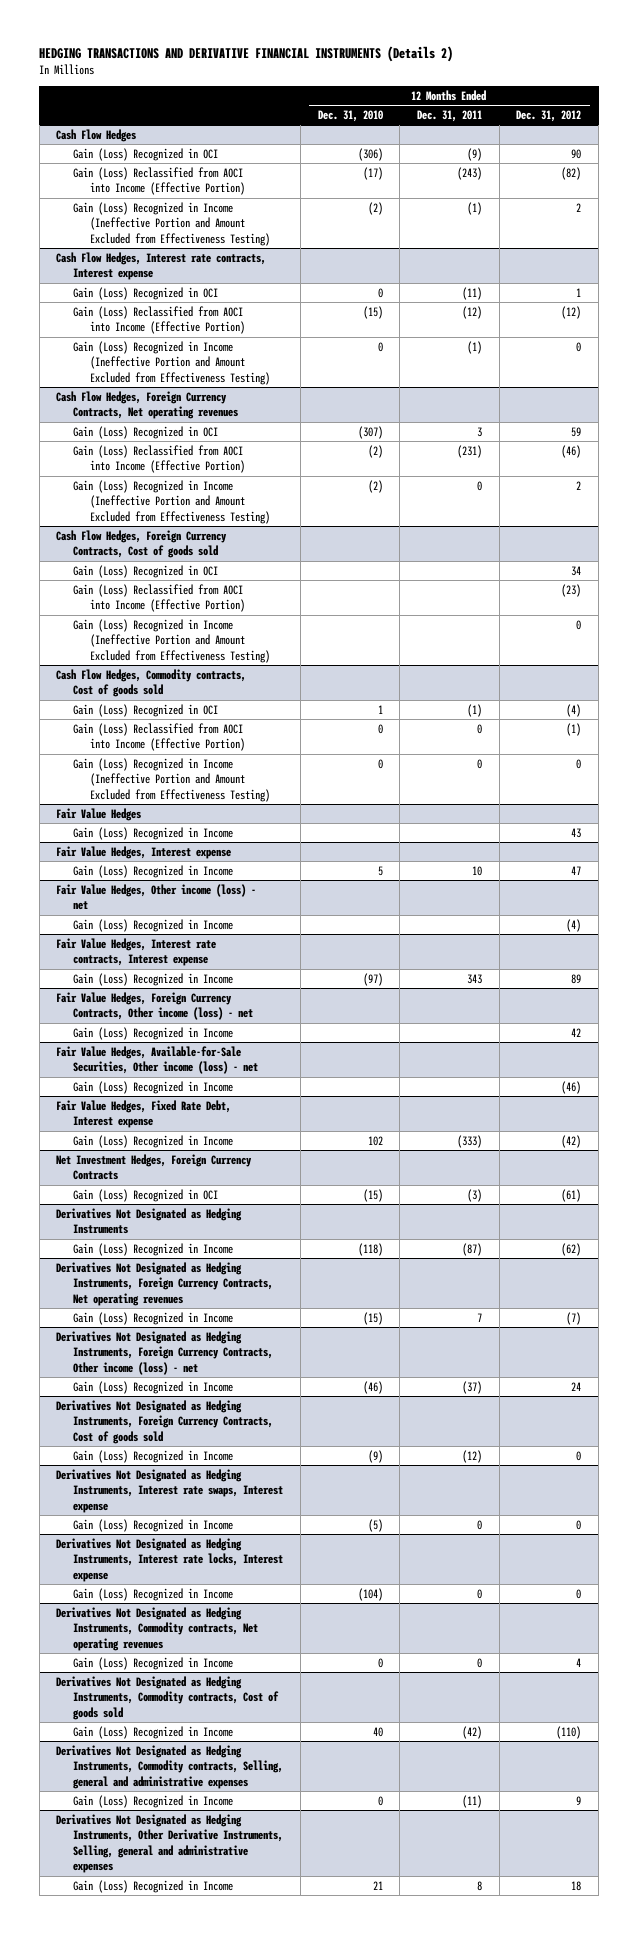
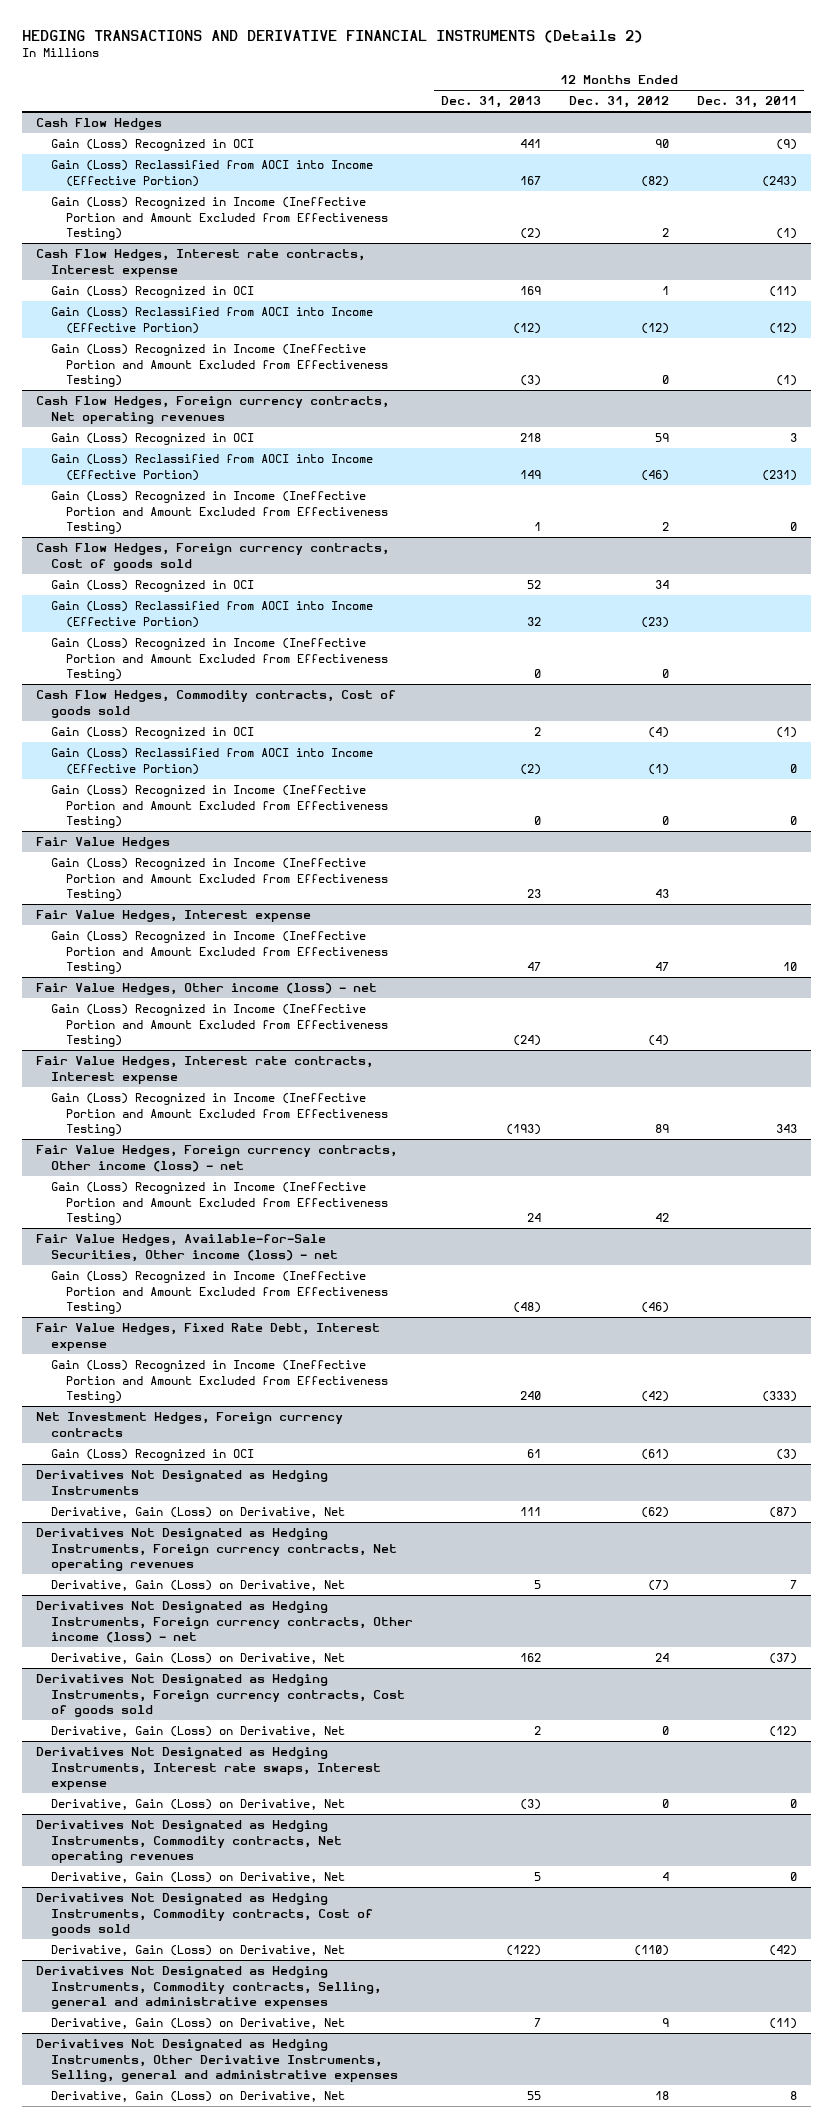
[317,109,383,122] Dec. 31, 2010 -> none
none -> [440,96,541,109] Dec. 31, 2013
[56,390,239,420] Cash Flow Hedges, Foreign Currency Contracts, Net operating revenues -> [36,396,390,424] Cash Flow Hedges, Foreign currency contracts, Net operating revenues
[56,529,228,559] Cash Flow Hedges, Foreign Currency Contracts, Cost of goods sold -> [36,543,390,571] Cash Flow Hedges, Foreign currency contracts, Cost of goods sold
[73,826,234,840] Gain (Loss) Recognized in Income -> none
none -> [50,858,388,902] Gain (Loss) Recognized in Income (Ineffective Portion and Amount Excluded from Effectiveness Testing)
[73,864,234,878] Gain (Loss) Recognized in Income -> [50,931,388,975] Gain (Loss) Recognized in Income (Ineffective Portion and Amount Excluded from Effectiveness Testing)
[73,918,234,932] Gain (Loss) Recognized in Income -> none
none -> [50,1004,388,1048] Gain (Loss) Recognized in Income (Ineffective Portion and Amount Excluded from Effectiveness Testing)
[73,1026,234,1040] Gain (Loss) Recognized in Income -> none
[73,972,234,986] Gain (Loss) Recognized in Income -> [50,1093,388,1137] Gain (Loss) Recognized in Income (Ineffective Portion and Amount Excluded from Effectiveness Testing)
[56,991,254,1021] Fair Value Hedges, Foreign Currency Contracts, Other income (loss) - net -> [36,1145,398,1172] Fair Value Hedges, Foreign currency contracts, Other income (loss) - net
none -> [50,1182,388,1226] Gain (Loss) Recognized in Income (Ineffective Portion and Amount Excluded from Effectiveness Testing)
[73,1080,234,1094] Gain (Loss) Recognized in Income -> none
none -> [50,1271,388,1315] Gain (Loss) Recognized in Income (Ineffective Portion and Amount Excluded from Effectiveness Testing)
[73,1134,234,1148] Gain (Loss) Recognized in Income -> [50,1360,388,1404] Gain (Loss) Recognized in Income (Ineffective Portion and Amount Excluded from Effectiveness Testing)
[56,1153,253,1181] Net Investment Hedges, Foreign Currency Contracts -> [36,1412,344,1437] Net Investment Hedges, Foreign currency contracts
[73,1311,234,1325] Gain (Loss) Recognized in Income -> none
[73,1449,234,1463] Gain (Loss) Recognized in Income -> none
[73,1242,234,1256] Gain (Loss) Recognized in Income -> [50,1507,345,1519] Derivative, Gain (Loss) on Derivative, Net
[56,1261,274,1306] Derivatives Not Designated as Hedging Instruments, Foreign Currency Contracts, Net operating revenues -> [36,1528,397,1572] Derivatives Not Designated as Hedging Instruments, Foreign currency contracts, Net operating revenues
none -> [50,1580,345,1592] Derivative, Gain (Loss) on Derivative, Net
[56,1330,274,1375] Derivatives Not Designated as Hedging Instruments, Foreign Currency Contracts, Other income (loss) - net -> [36,1601,413,1644] Derivatives Not Designated as Hedging Instruments, Foreign currency contracts, Other income (loss) - net
[73,1380,234,1394] Gain (Loss) Recognized in Income -> [50,1653,345,1665] Derivative, Gain (Loss) on Derivative, Net
[56,1399,274,1444] Derivatives Not Designated as Hedging Instruments, Foreign Currency Contracts, Cost of goods sold -> [36,1674,405,1718] Derivatives Not Designated as Hedging Instruments, Foreign currency contracts, Cost of goods sold
none -> [50,1726,345,1738] Derivative, Gain (Loss) on Derivative, Net
[73,1518,234,1532] Gain (Loss) Recognized in Income -> none
[56,1537,284,1582] Derivatives Not Designated as Hedging Instruments, Interest rate locks, Interest expense -> none
[73,1587,234,1601] Gain (Loss) Recognized in Income -> none
none -> [50,1799,345,1811] Derivative, Gain (Loss) on Derivative, Net
[73,1656,234,1670] Gain (Loss) Recognized in Income -> none
none -> [50,1872,345,1884] Derivative, Gain (Loss) on Derivative, Net
[73,1725,234,1739] Gain (Loss) Recognized in Income -> [50,1945,345,1957] Derivative, Gain (Loss) on Derivative, Net
[73,1794,234,1808] Gain (Loss) Recognized in Income -> [50,2018,345,2030] Derivative, Gain (Loss) on Derivative, Net
[73,1879,234,1893] Gain (Loss) Recognized in Income -> [50,2091,345,2103] Derivative, Gain (Loss) on Derivative, Net

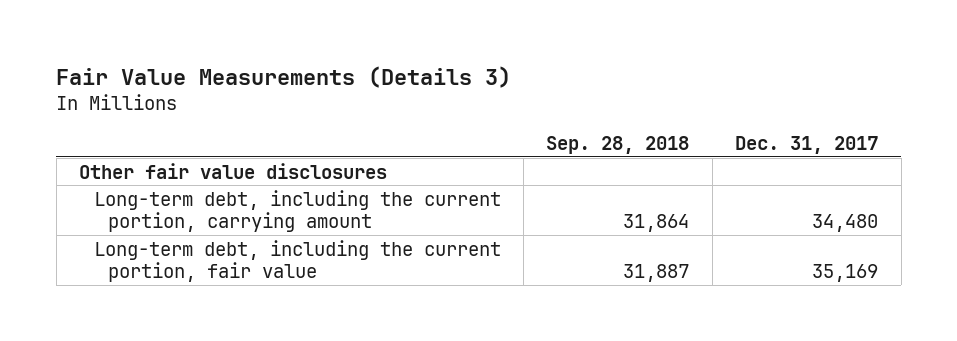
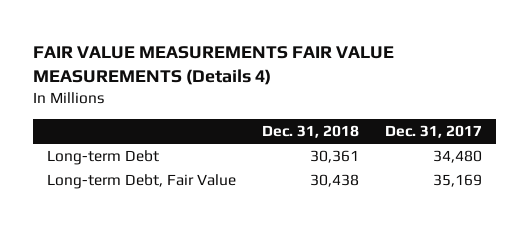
[56,66,512,89] Fair Value Measurements (Details 3) -> [33,45,395,86] FAIR VALUE MEASUREMENTS FAIR VALUE MEASUREMENTS (Details 4)
[546,135,690,154] Sep. 28, 2018 -> none
none -> [262,125,360,139] Dec. 31, 2018
[79,162,388,179] Other fair value disclosures -> none
[93,189,501,232] Long-term debt, including the current portion, carrying amount -> [46,150,159,166] Long-term Debt
[93,239,501,282] Long-term debt, including the current portion, fair value -> [46,174,236,190] Long-term Debt, Fair Value

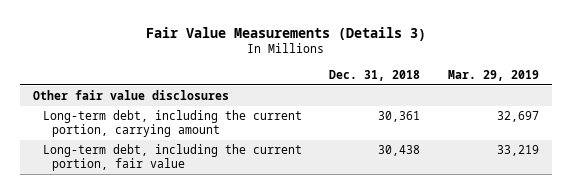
[33,45,395,86] FAIR VALUE MEASUREMENTS FAIR VALUE MEASUREMENTS (Details 4) -> [145,26,426,41] Fair Value Measurements (Details 3)
[385,125,483,139] Dec. 31, 2017 -> none
none -> [447,69,539,81] Mar. 29, 2019
none -> [33,89,230,100] Other fair value disclosures
[46,150,159,166] Long-term Debt -> [42,109,302,137] Long-term debt, including the current portion, carrying amount
[46,174,236,190] Long-term Debt, Fair Value -> [42,143,302,171] Long-term debt, including the current portion, fair value

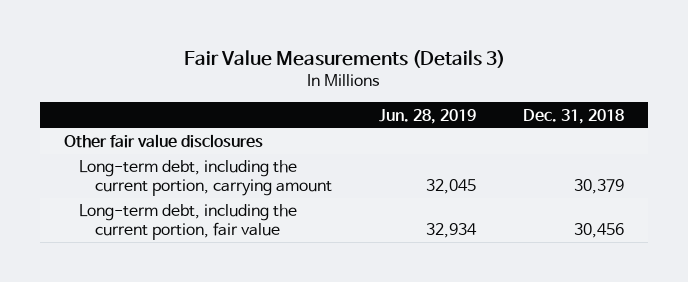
[447,69,539,81] Mar. 29, 2019 -> none
none -> [379,108,477,124] Jun. 28, 2019
[378,110,421,122] 30,361 -> [574,178,625,194] 30,379
[378,144,421,156] 30,438 -> [574,222,625,238] 30,456

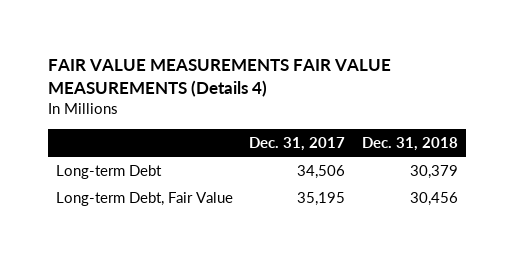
[183,49,505,68] Fair Value Measurements (Details 3) -> [48,59,392,98] FAIR VALUE MEASUREMENTS FAIR VALUE MEASUREMENTS (Details 4)
[379,108,477,124] Jun. 28, 2019 -> none
none -> [249,136,346,151] Dec. 31, 2017
[63,134,263,149] Other fair value disclosures -> none
[79,160,333,196] Long-term debt, including the current portion, carrying amount -> [56,165,163,180] Long-term Debt
[79,204,298,240] Long-term debt, including the current portion, fair value -> [56,192,234,207] Long-term Debt, Fair Value

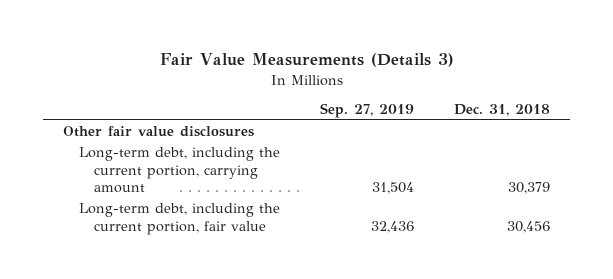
[48,59,392,98] FAIR VALUE MEASUREMENTS FAIR VALUE MEASUREMENTS (Details 4) -> [159,53,454,68] Fair Value Measurements (Details 3)
[249,136,346,151] Dec. 31, 2017 -> none
none -> [319,103,414,119] Sep. 27, 2019
none -> [63,126,255,138] Other fair value disclosures
[56,165,163,180] Long-term Debt -> [78,147,280,193] Long-term debt, including the current portion, carrying amount
[56,192,234,207] Long-term Debt, Fair Value -> [78,203,280,235] Long-term debt, including the current portion, fair value

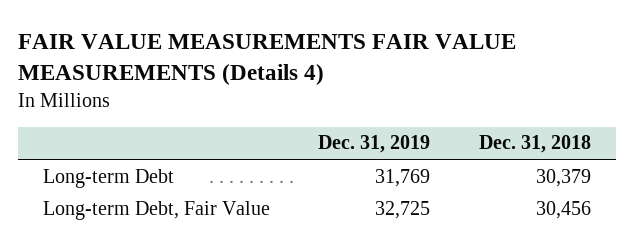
[159,53,454,68] Fair Value Measurements (Details 3) -> [18,34,517,86] FAIR VALUE MEASUREMENTS FAIR VALUE MEASUREMENTS (Details 4)
[319,103,414,119] Sep. 27, 2019 -> none
none -> [318,135,431,154] Dec. 31, 2019
[63,126,255,138] Other fair value disclosures -> none
[78,147,280,193] Long-term debt, including the current portion, carrying amount -> [42,168,174,188] Long-term Debt
[78,203,280,235] Long-term debt, including the current portion, fair value -> [42,200,270,220] Long-term Debt, Fair Value

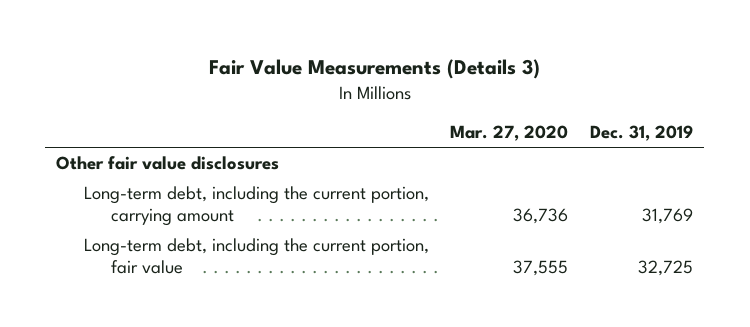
[18,34,517,86] FAIR VALUE MEASUREMENTS FAIR VALUE MEASUREMENTS (Details 4) -> [208,59,540,80] Fair Value Measurements (Details 3)
[479,135,592,154] Dec. 31, 2018 -> none
none -> [450,125,569,142] Mar. 27, 2020
none -> [56,156,280,171] Other fair value disclosures
[42,168,174,188] Long-term Debt -> [83,186,429,227] Long-term debt, including the current portion, carrying amount
[42,200,270,220] Long-term Debt, Fair Value -> [83,238,429,275] Long-term debt, including the current portion, fair value

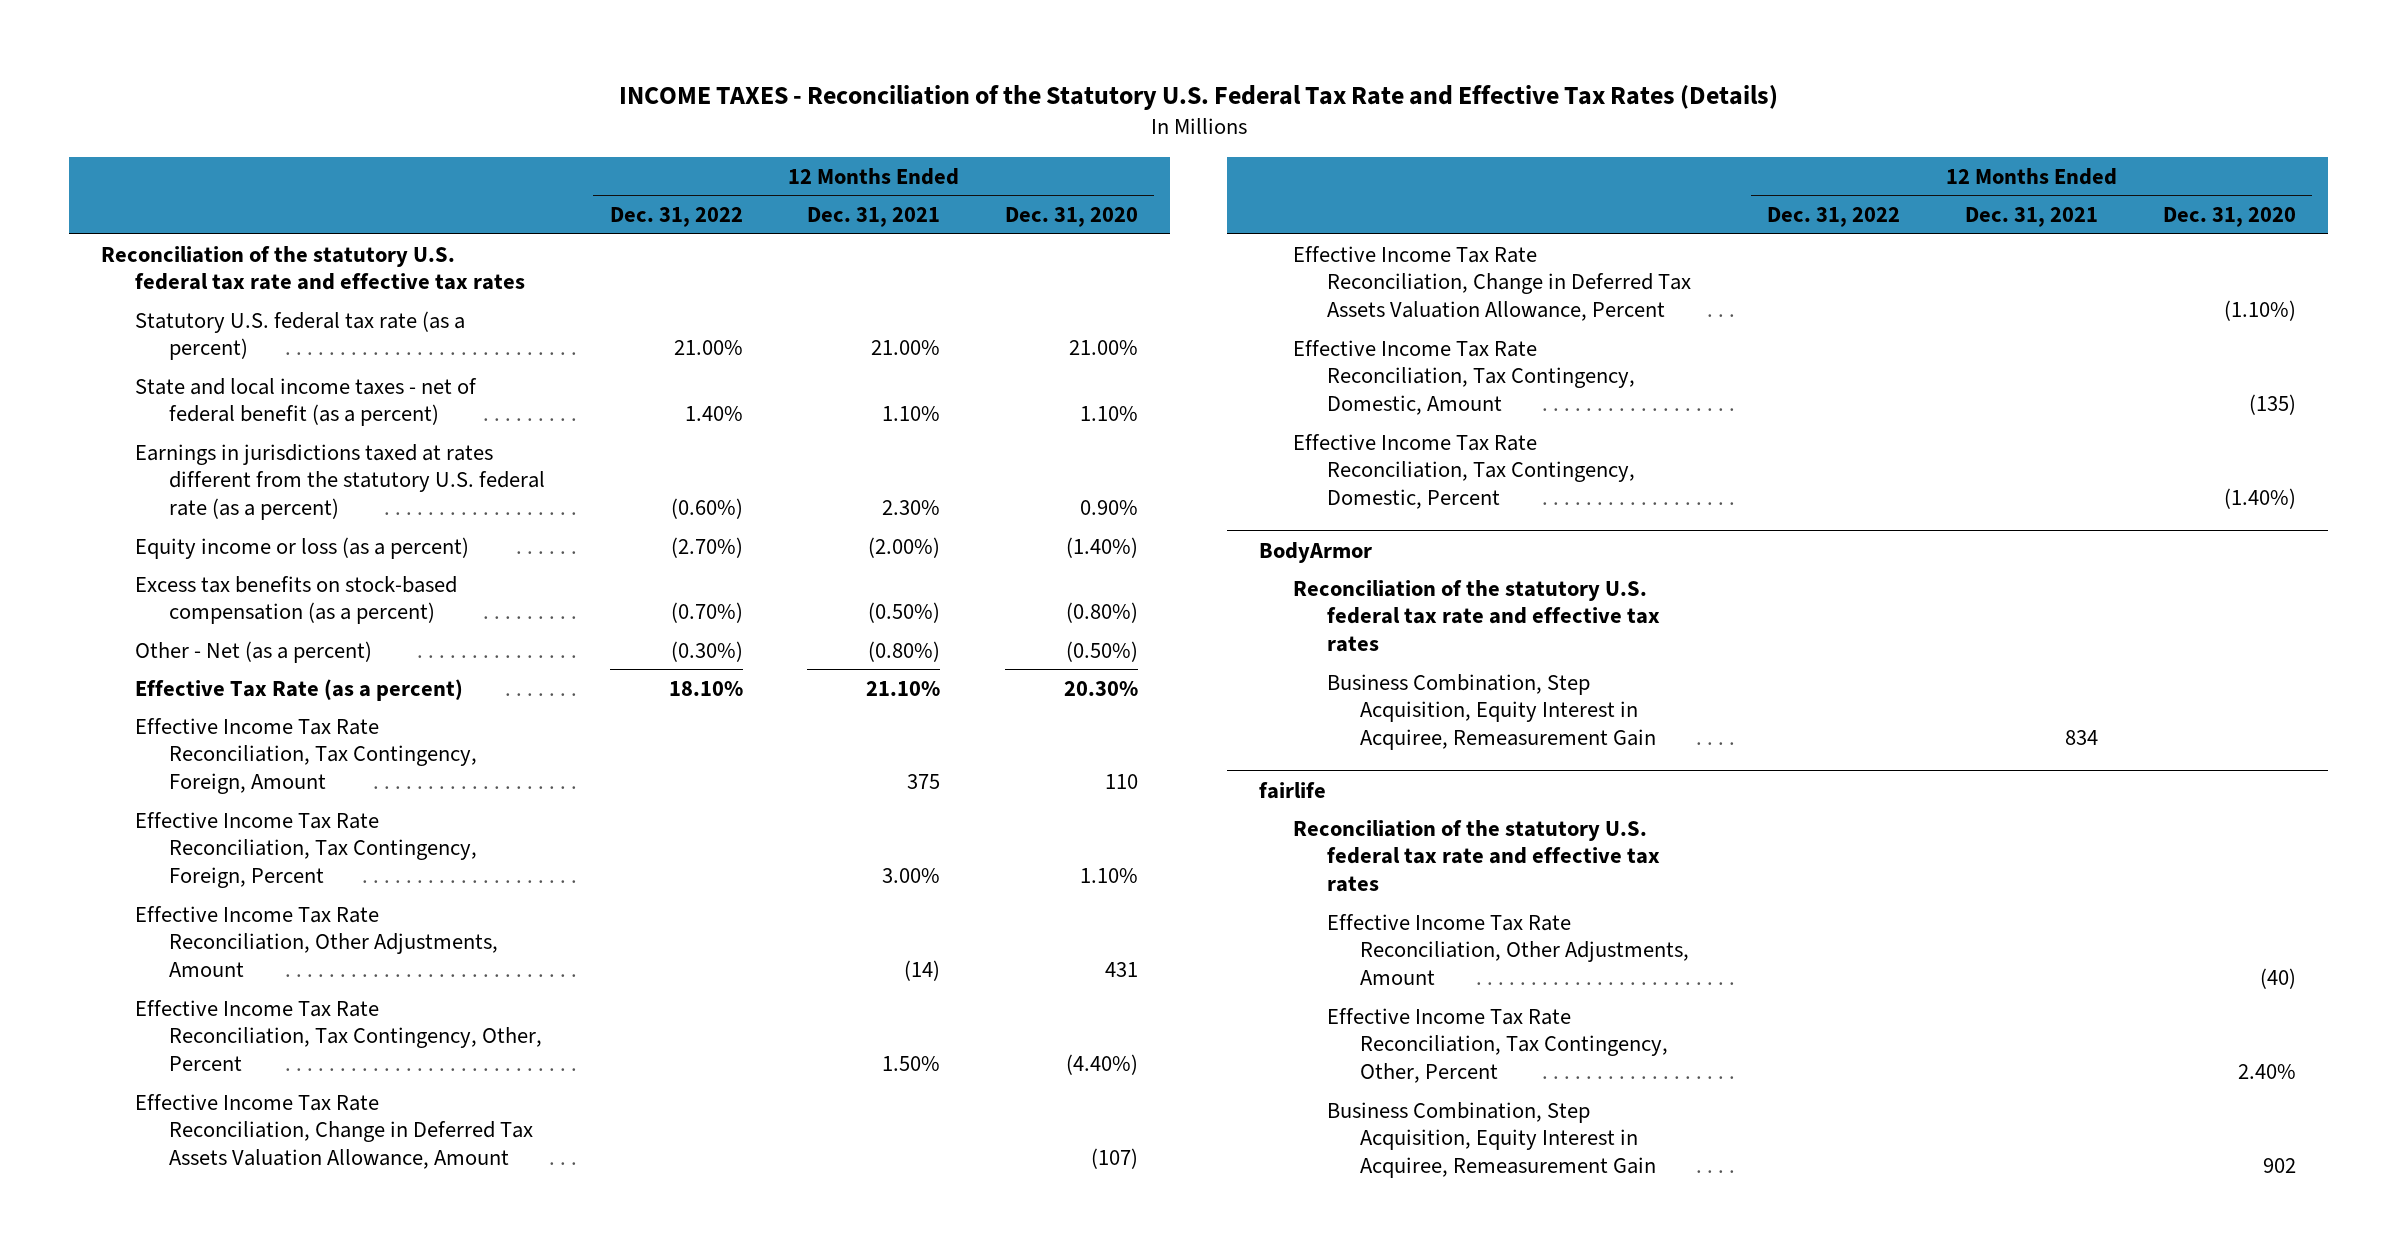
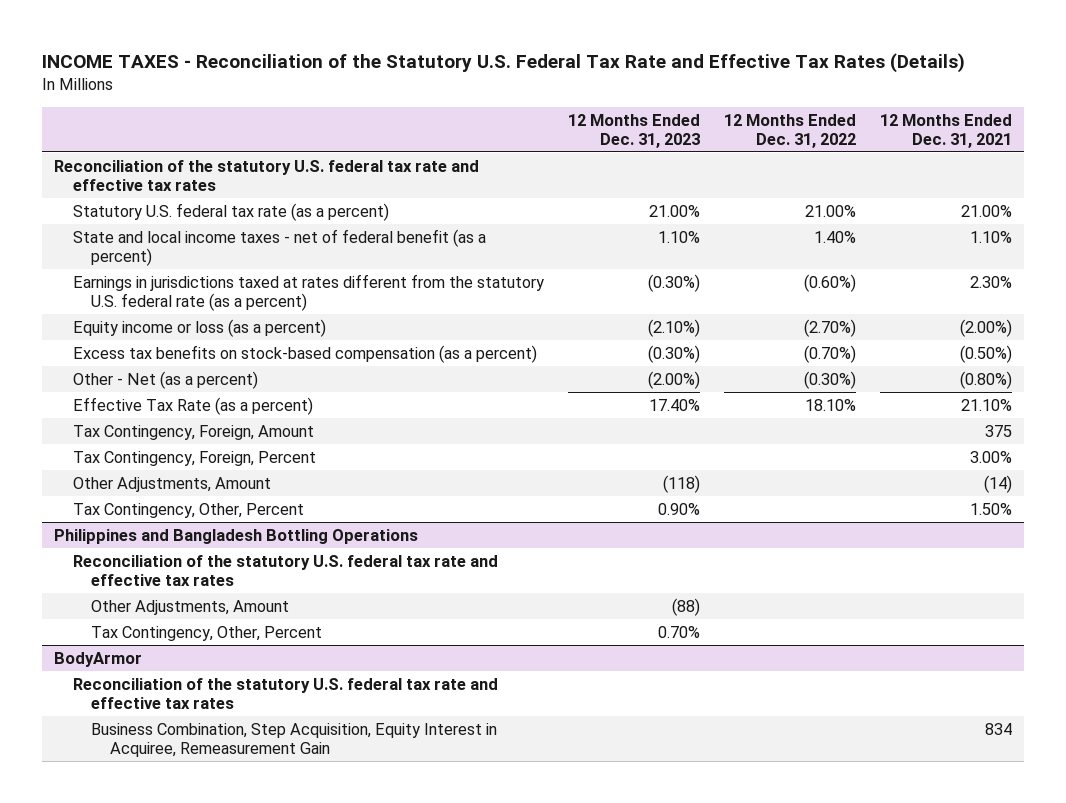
[1004,207,1138,228] Dec. 31, 2020 -> none
none -> [567,113,700,148] 12 Months Ended Dec. 31, 2023
[135,1093,533,1170] Effective Income Tax Rate Reconciliation, Change in Deferred Tax Assets Valuation Allowance, Amount -> none
[1292,245,1691,322] Effective Income Tax Rate Reconciliation, Change in Deferred Tax Assets Valuation Allowance, Percent -> none
[1292,339,1635,416] Effective Income Tax Rate Reconciliation, Tax Contingency, Domestic, Amount -> none
[1292,433,1635,510] Effective Income Tax Rate Reconciliation, Tax Contingency, Domestic, Percent -> none
[135,717,477,795] Effective Income Tax Rate Reconciliation, Tax Contingency, Foreign, Amount -> [72,424,314,440] Tax Contingency, Foreign, Amount
[135,811,477,889] Effective Income Tax Rate Reconciliation, Tax Contingency, Foreign, Percent -> [72,450,316,466] Tax Contingency, Foreign, Percent
[135,905,498,978] Effective Income Tax Rate Reconciliation, Other Adjustments, Amount -> [72,476,271,492] Other Adjustments, Amount
[135,999,542,1072] Effective Income Tax Rate Reconciliation, Tax Contingency, Other, Percent -> [72,502,304,518] Tax Contingency, Other, Percent
none -> [53,528,418,544] Philippines and Bangladesh Bottling Operations
none -> [72,554,498,587] Reconciliation of the statutory U.S. federal tax rate and effective tax rates
none -> [91,599,290,615] Other Adjustments, Amount
none -> [91,625,323,641] Tax Contingency, Other, Percent
[1259,781,1327,799] fairlife -> none
[1292,819,1660,893] Reconciliation of the statutory U.S. federal tax rate and effective tax rates -> none
[1326,913,1690,986] Effective Income Tax Rate Reconciliation, Other Adjustments, Amount -> none
[1326,1007,1669,1084] Effective Income Tax Rate Reconciliation, Tax Contingency, Other, Percent -> none
[1326,1101,1657,1179] Business Combination, Step Acquisition, Equity Interest in Acquiree, Remeasurement Gain -> none

